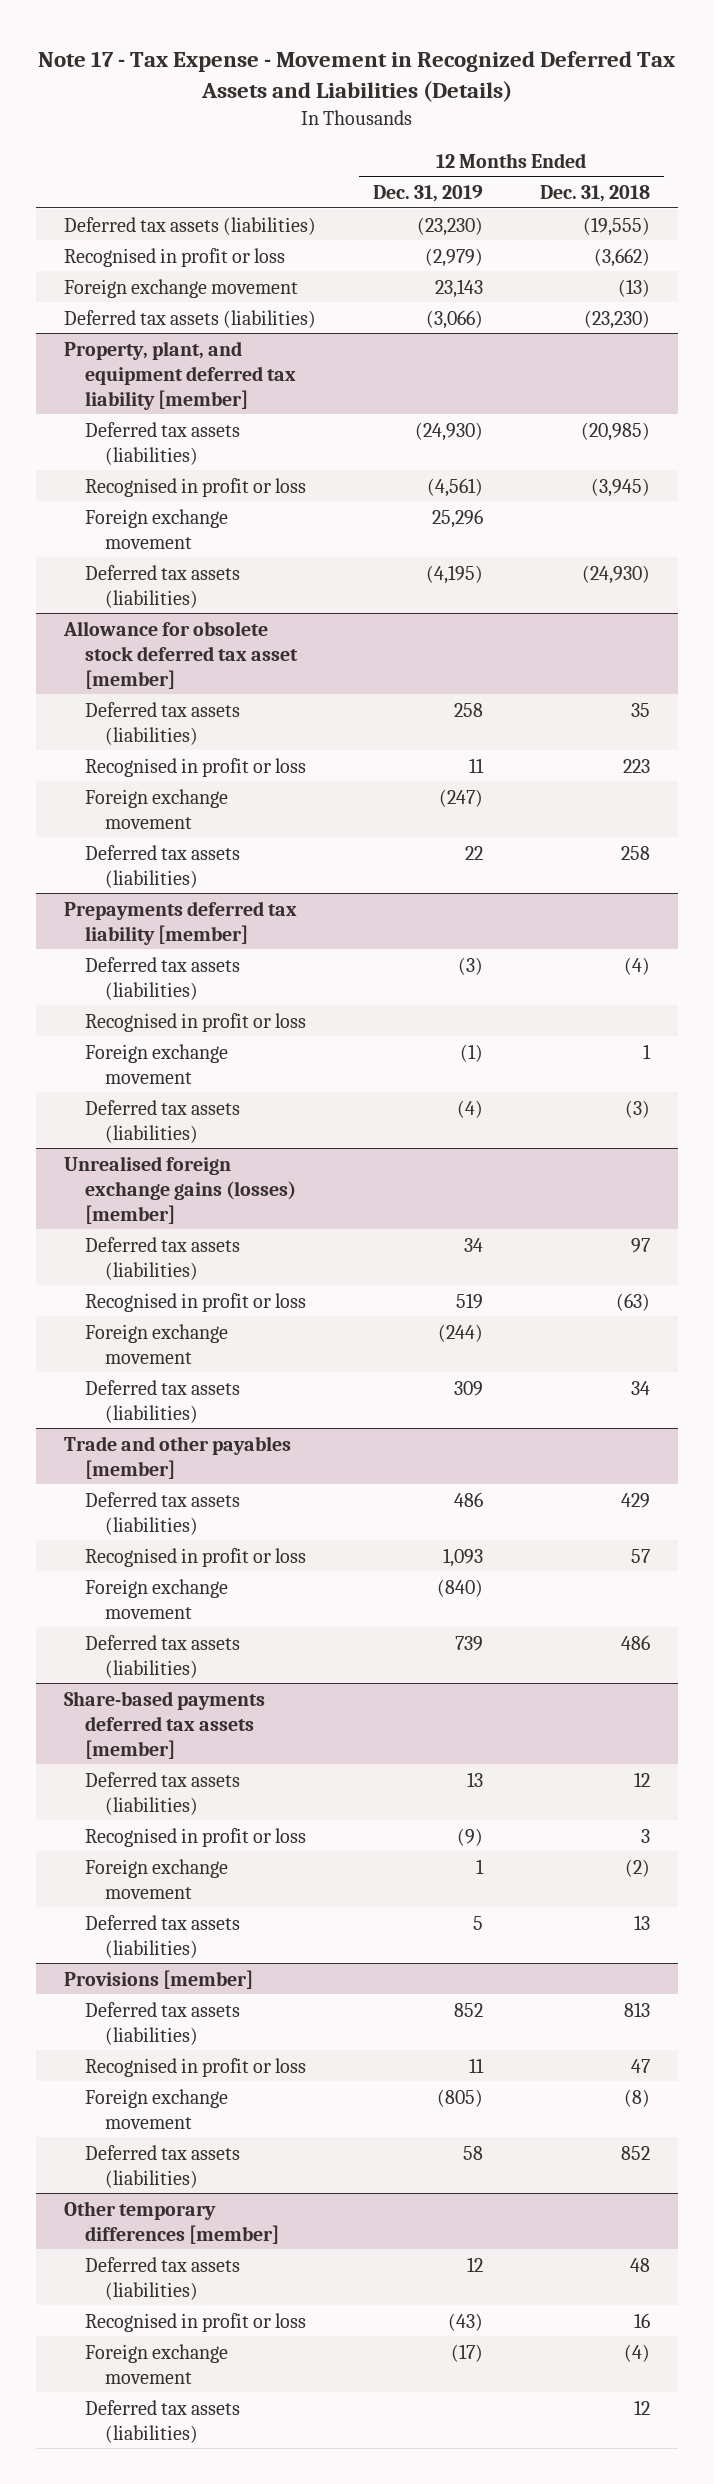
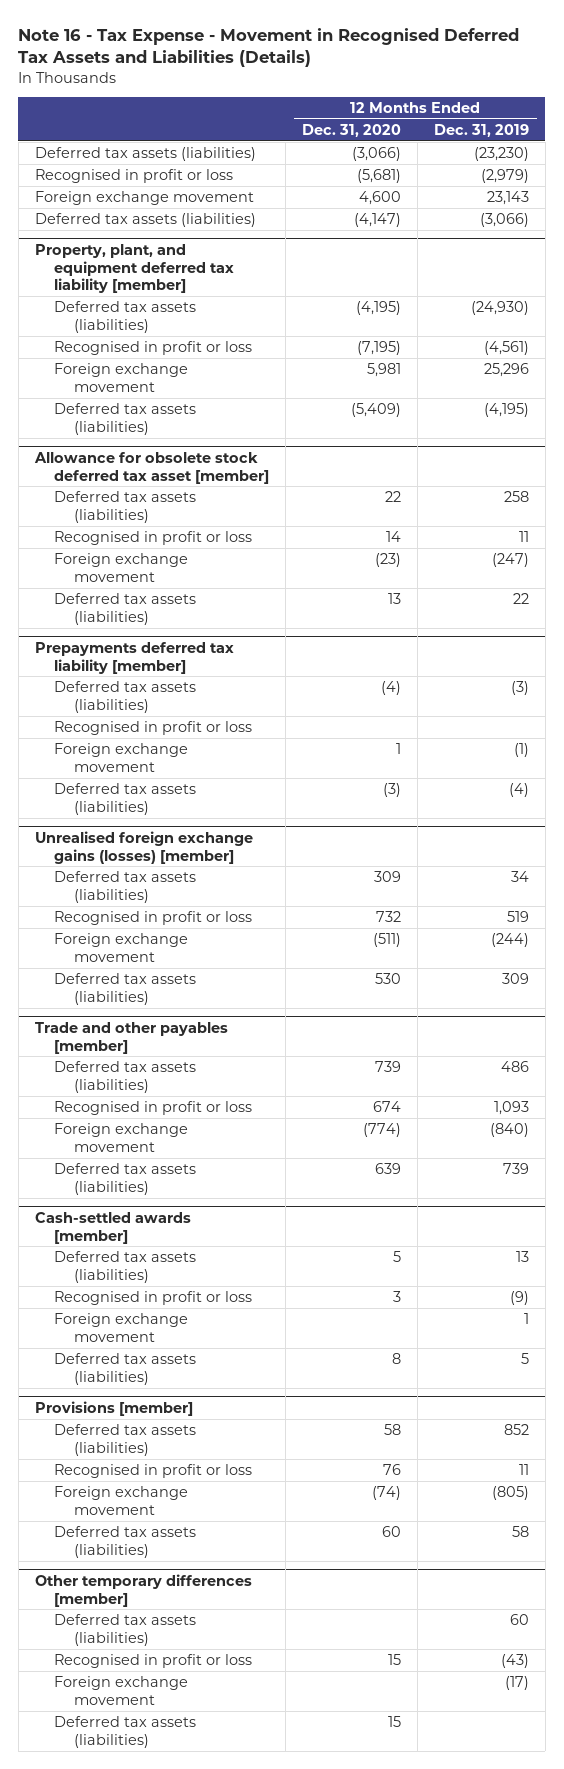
[37,50,675,103] Note 17 - Tax Expense - Movement in Recognized Deferred Tax Assets and Liabilities (Details) -> [18,27,520,68] Note 16 - Tax Expense - Movement in Recognised Deferred Tax Assets and Liabilities (Details)
[539,185,650,203] Dec. 31, 2018 -> none
none -> [301,123,401,137] Dec. 31, 2020
[64,1690,266,1759] Share-based payments deferred tax assets [member] -> none
none -> [34,1211,191,1244] Cash-settled awards [member]
[466,2256,483,2272] 12 -> [509,1613,529,1625] 60

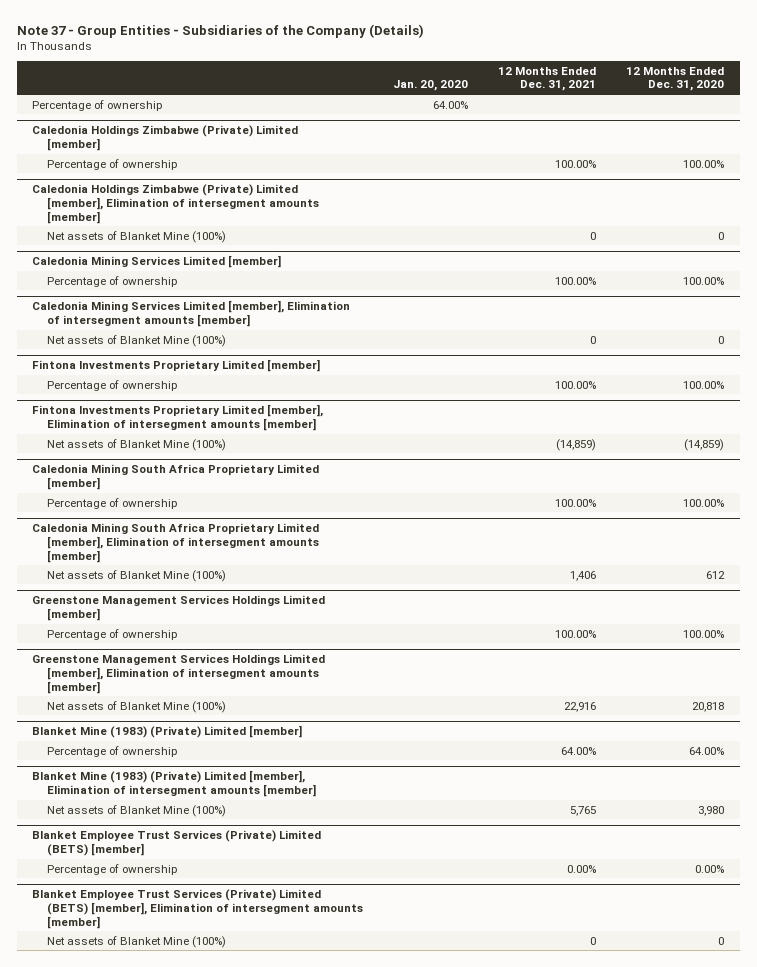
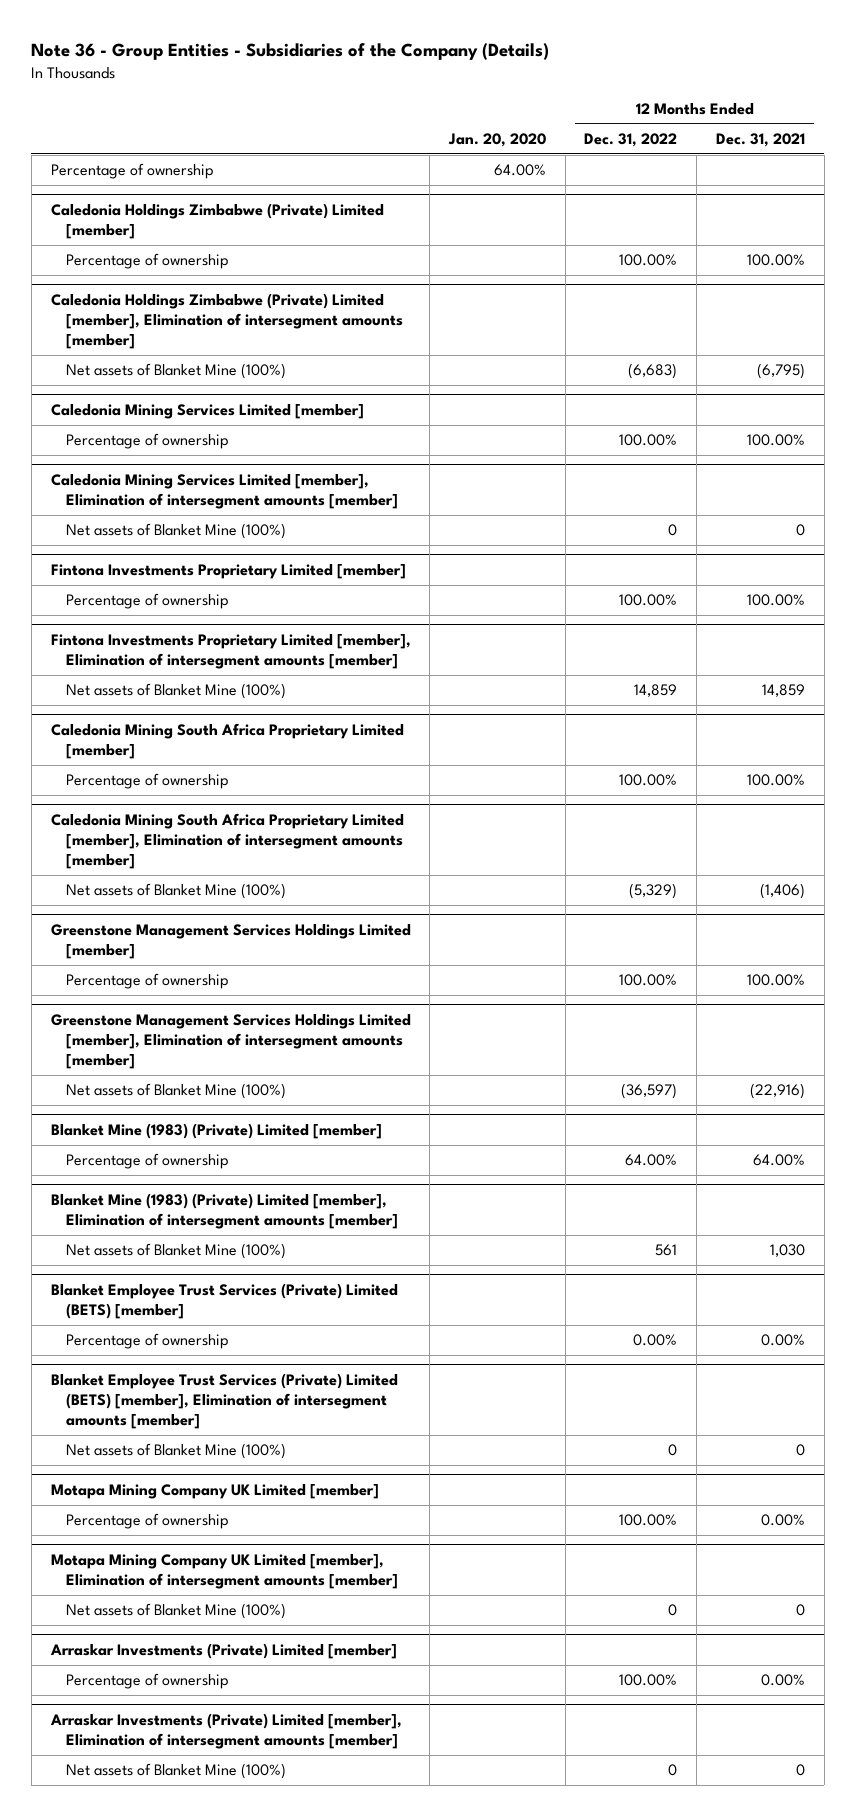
[16,23,424,38] Note 37 - Group Entities - Subsidiaries of the Company (Details) -> [31,43,550,61] Note 36 - Group Entities - Subsidiaries of the Company (Details)
[626,66,725,92] 12 Months Ended Dec. 31, 2020 -> none
none -> [584,133,678,148] Dec. 31, 2022
[590,231,597,240] 0 -> [756,363,805,380] (6,795)
[556,438,597,451] (14,859) -> [761,684,805,698] 14,859
[570,570,597,581] 1,406 -> [759,883,805,900] (1,406)
[564,701,597,712] 22,916 -> [749,1083,805,1100] (22,916)
[570,805,597,816] 5,765 -> [769,1244,805,1258] 1,030
none -> [50,1484,379,1500] Motapa Mining Company UK Limited [member]
none -> [66,1513,230,1530] Percentage of ownership
none -> [50,1554,399,1590] Motapa Mining Company UK Limited [member], Elimination of intersegment amounts [member]
none -> [66,1603,287,1620] Net assets of Blanket Mine (100%)
none -> [49,1643,397,1660] Arraskar Investments (Private) Limited [member]
none -> [66,1673,230,1690] Percentage of ownership
none -> [49,1713,402,1750] Arraskar Investments (Private) Limited [member], Elimination of intersegment amounts [member]
none -> [66,1763,287,1780] Net assets of Blanket Mine (100%)

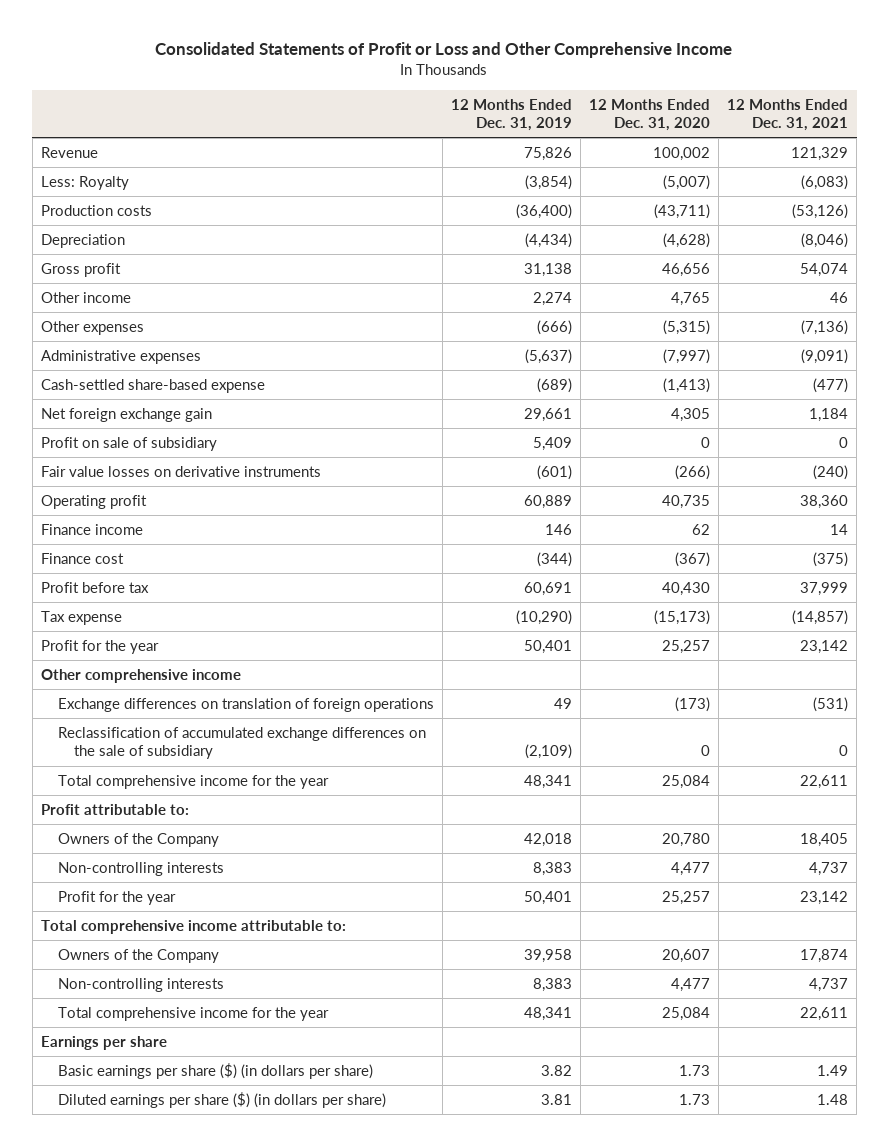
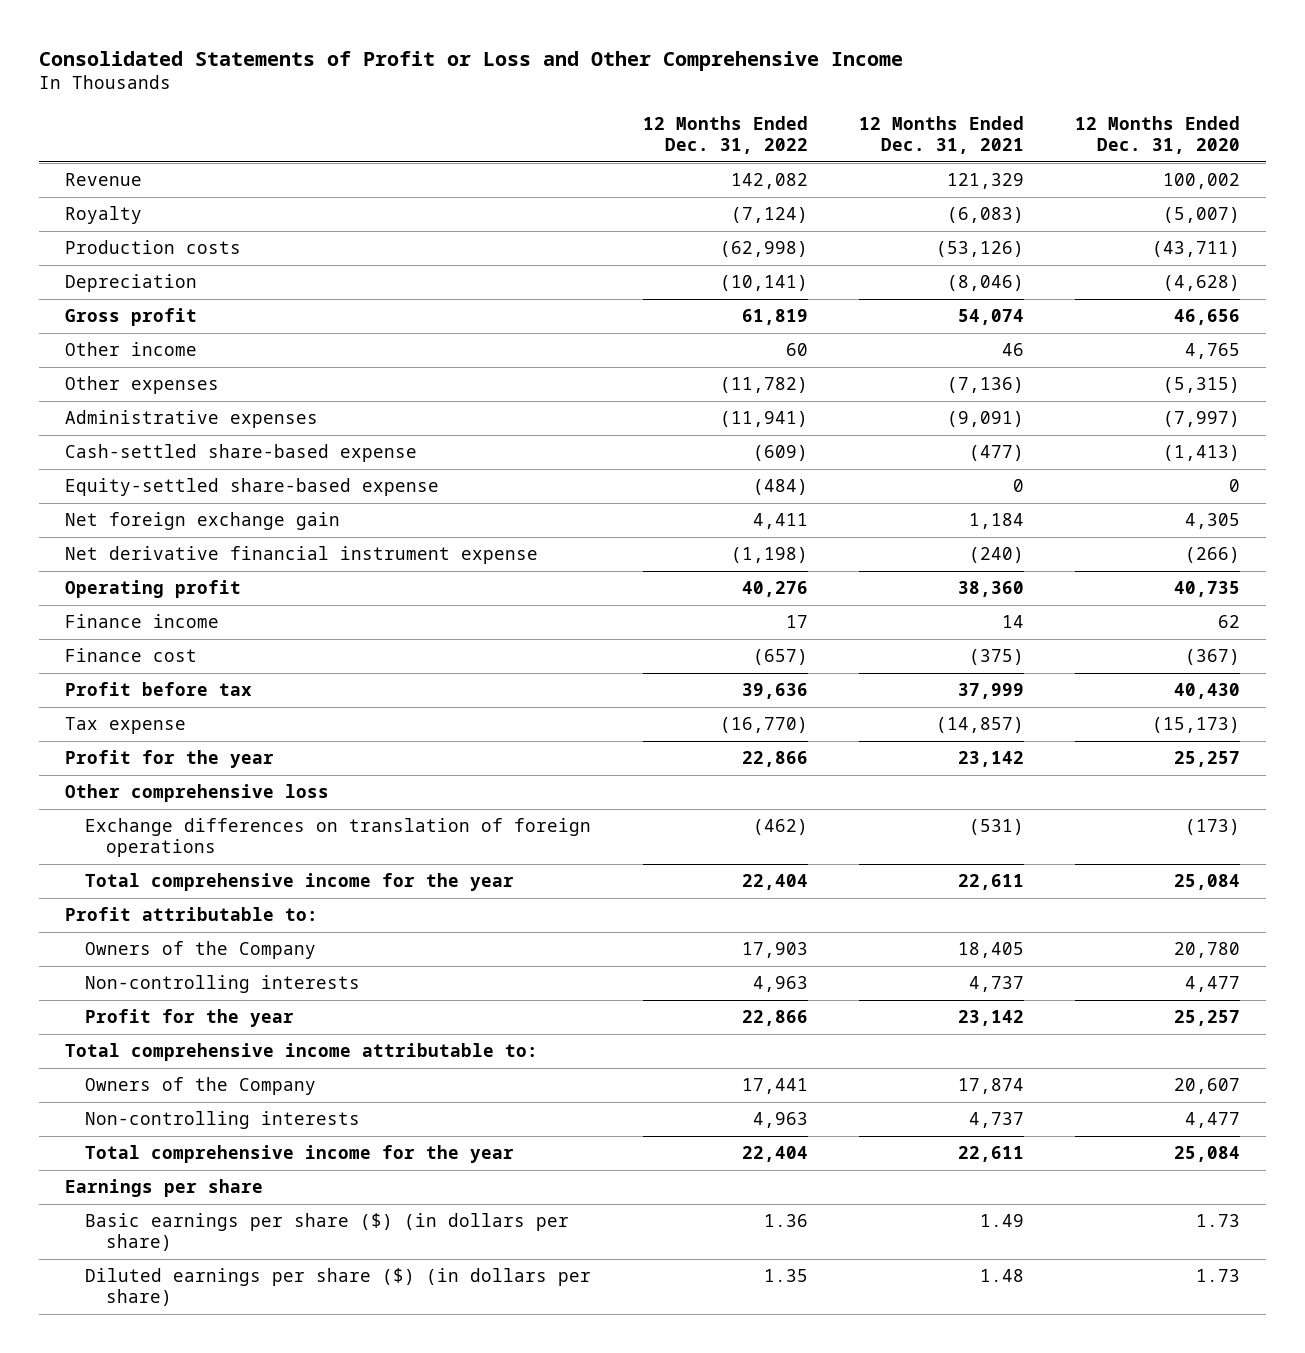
[450,98,572,132] 12 Months Ended Dec. 31, 2019 -> none
none -> [642,115,808,155] 12 Months Ended Dec. 31, 2022
[40,175,129,190] Less: Royalty -> [64,206,142,225] Royalty
none -> [64,478,439,497] Equity-settled share-based expense
[40,436,217,451] Profit on sale of subsidiary -> none
[40,465,321,477] Fair value losses on derivative instruments -> [64,546,538,565] Net derivative financial instrument expense
[40,668,241,683] Other comprehensive income -> [64,784,329,803] Other comprehensive loss
[57,726,426,760] Reclassification of accumulated exchange differences on the sale of subsidiary -> none

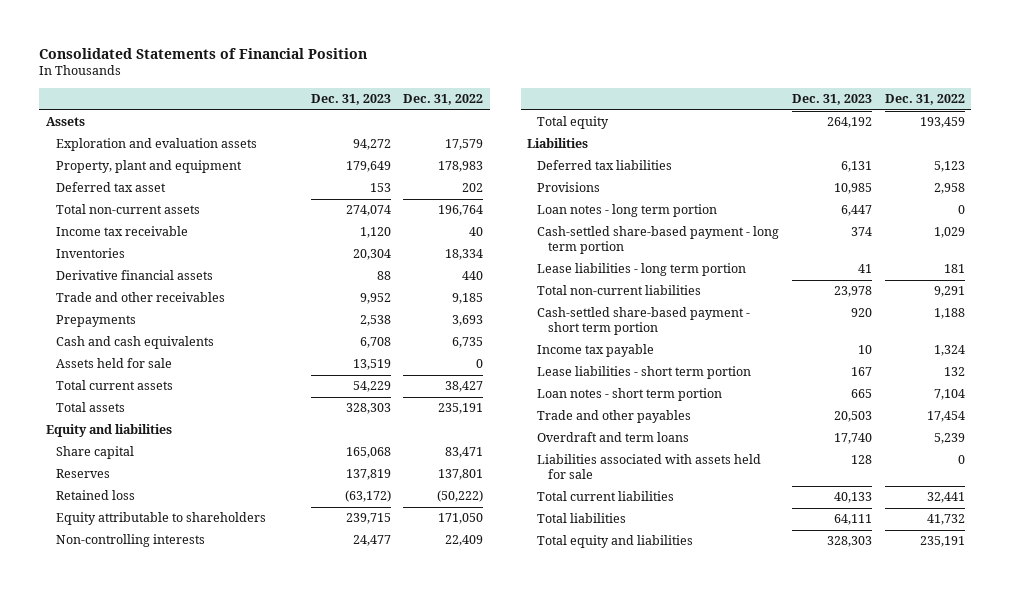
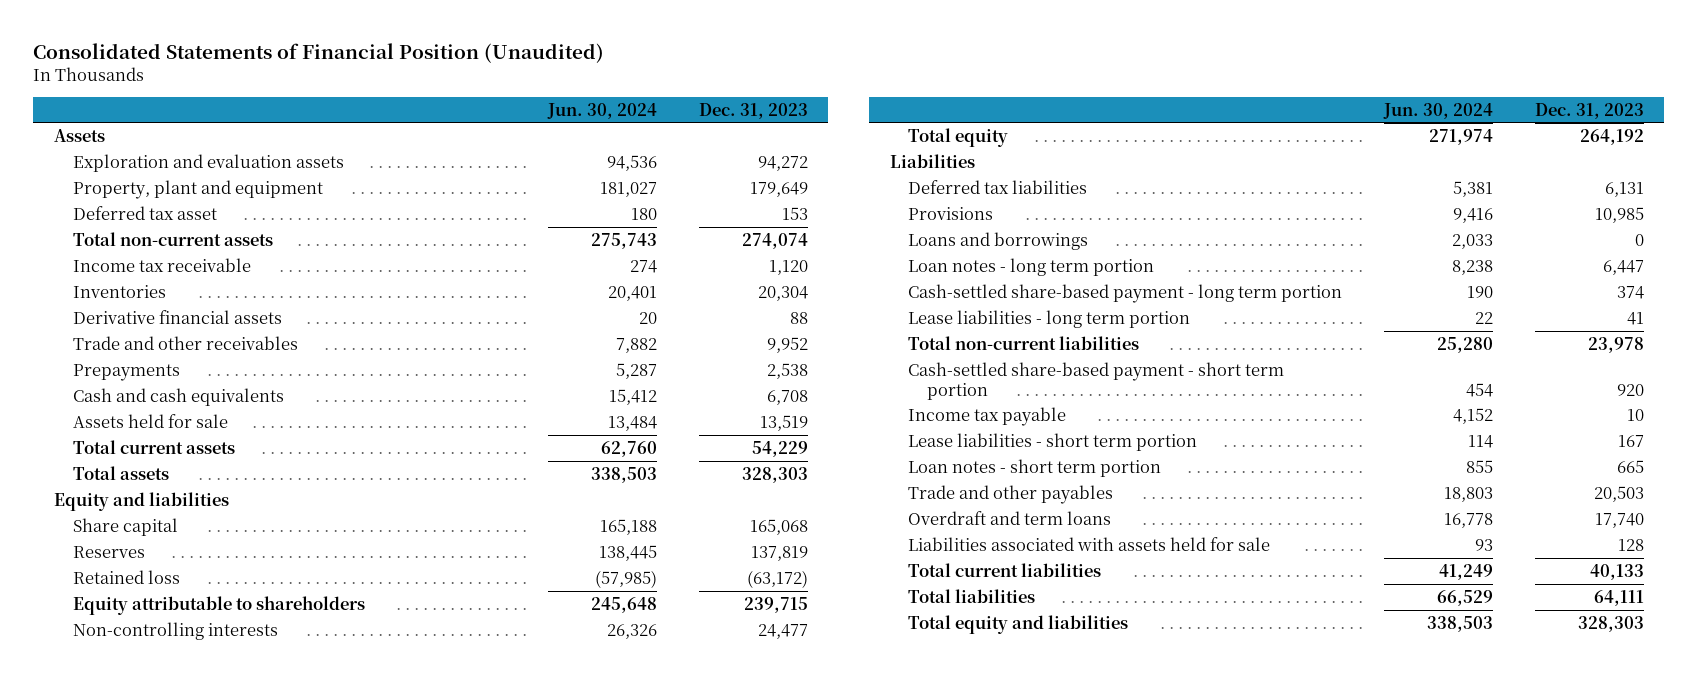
[39,47,368,59] Consolidated Statements of Financial Position -> [33,42,605,63] Consolidated Statements of Financial Position (Unaudited)
[403,94,484,106] Dec. 31, 2022 -> none
none -> [547,102,658,119] Jun. 30, 2024
none -> [908,231,1089,250] Loans and borrowings

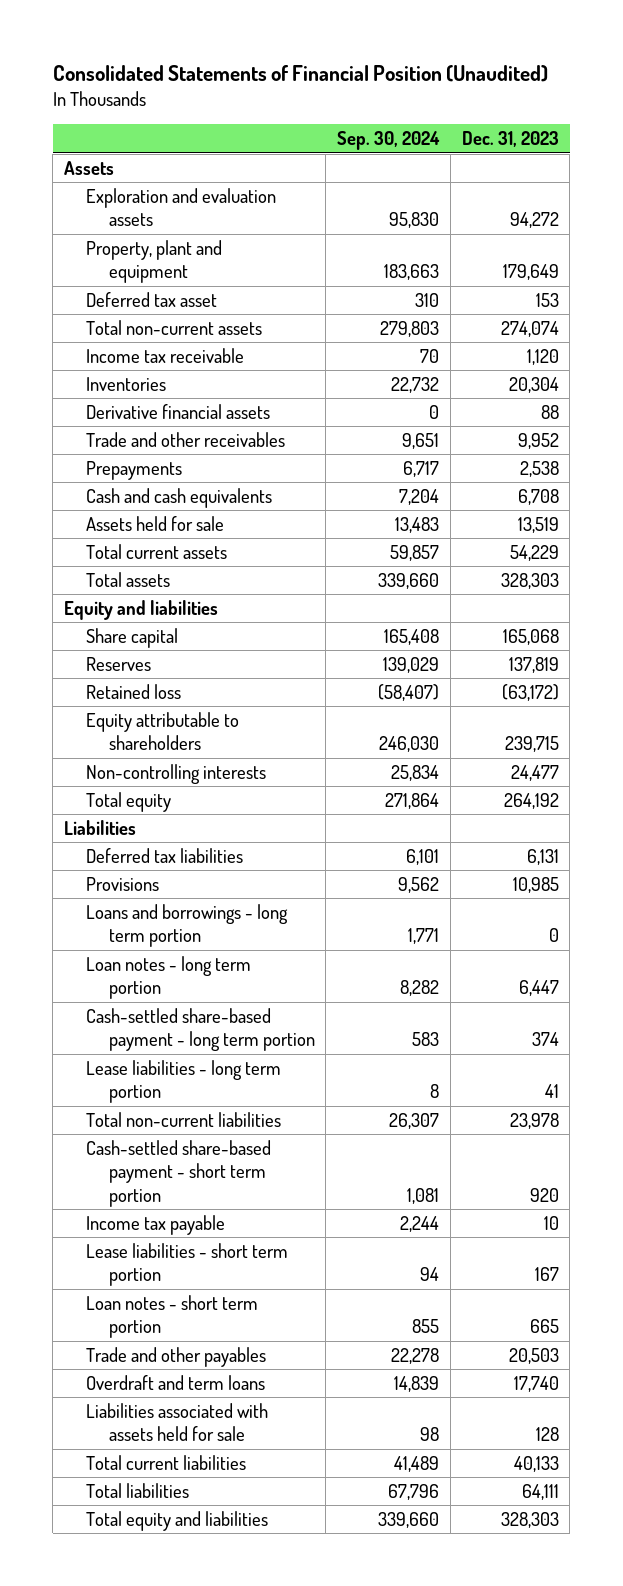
[547,102,658,119] Jun. 30, 2024 -> none
none -> [337,131,441,151] Sep. 30, 2024
[908,231,1089,250] Loans and borrowings -> [86,903,289,948] Loans and borrowings - long term portion

